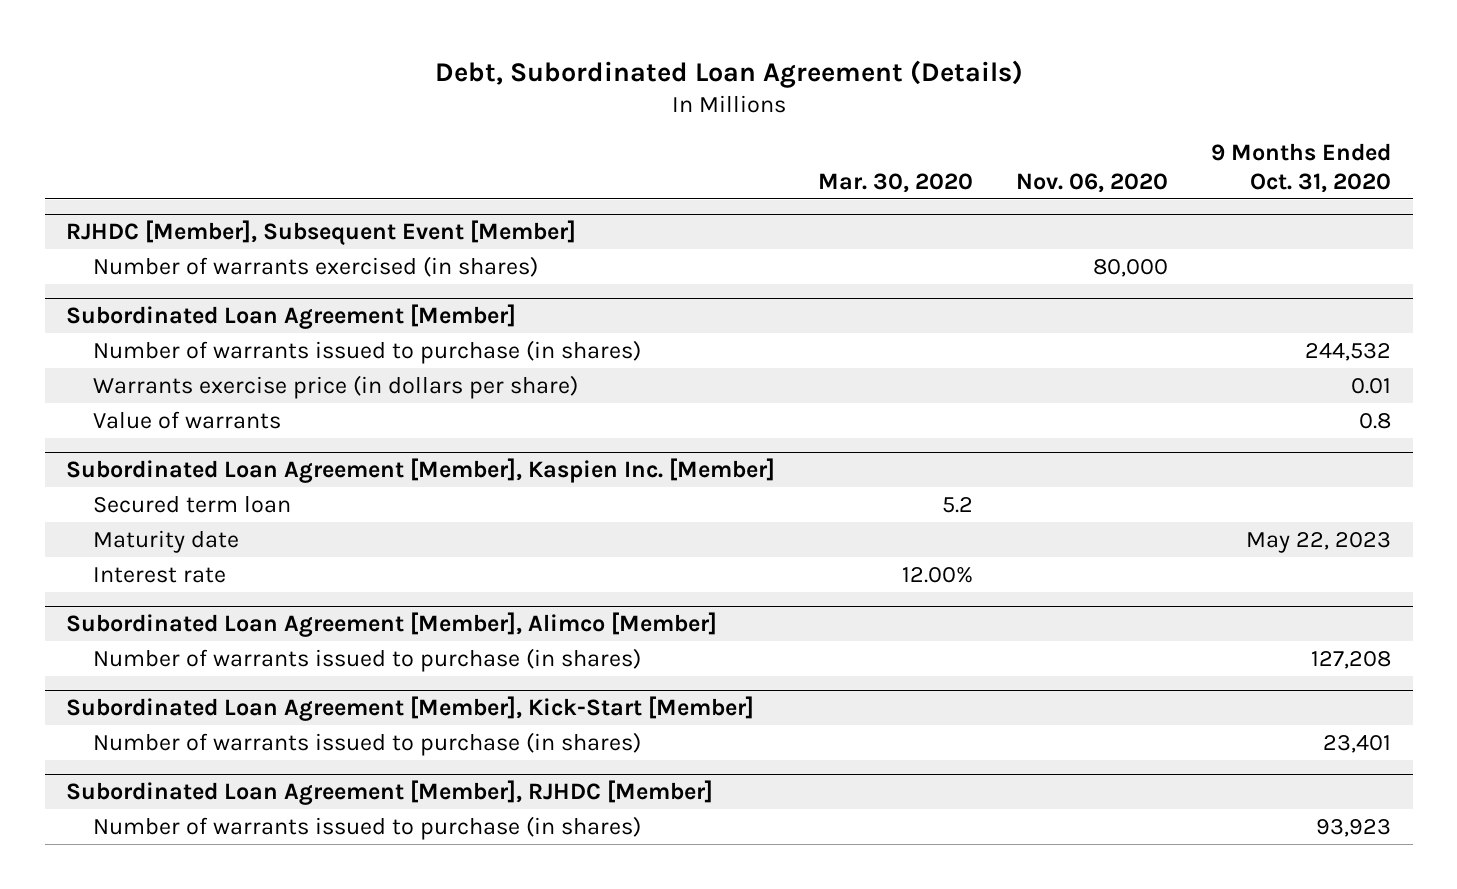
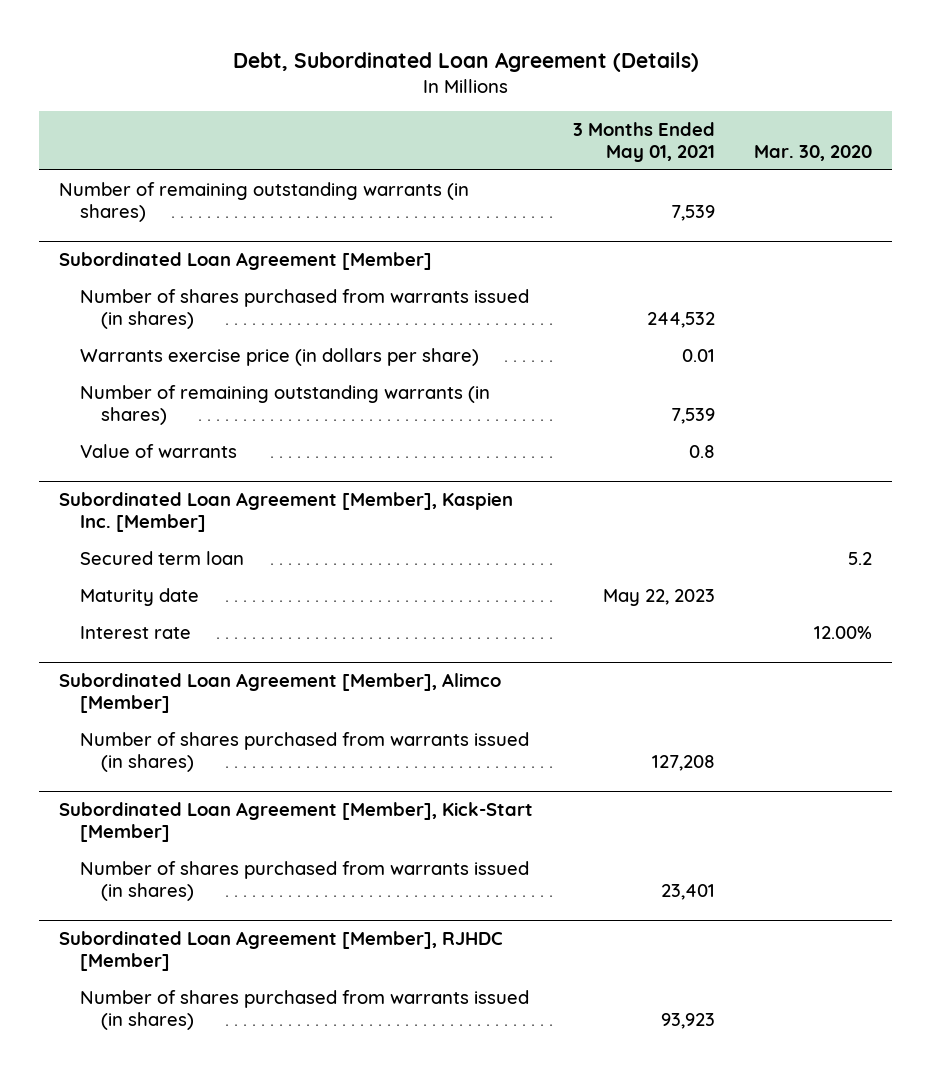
[1016,172,1169,193] Nov. 06, 2020 -> none
[1211,143,1392,193] 9 Months Ended Oct. 31, 2020 -> none
none -> [572,122,715,163] 3 Months Ended May 01, 2021
[66,220,577,246] RJHDC [Member], Subsequent Event [Member] -> none
[93,255,539,277] Number of warrants exercised (in shares) -> none
none -> [59,181,470,222] Number of remaining outstanding warrants (in shares)
[93,339,642,364] Number of warrants issued to purchase (in shares) -> [79,288,529,329] Number of shares purchased from warrants issued (in shares)
none -> [79,384,490,425] Number of remaining outstanding warrants (in shares)
[93,647,642,672] Number of warrants issued to purchase (in shares) -> [79,731,529,772] Number of shares purchased from warrants issued (in shares)
[93,731,642,756] Number of warrants issued to purchase (in shares) -> [79,860,529,901] Number of shares purchased from warrants issued (in shares)
[93,815,642,840] Number of warrants issued to purchase (in shares) -> [79,989,529,1030] Number of shares purchased from warrants issued (in shares)

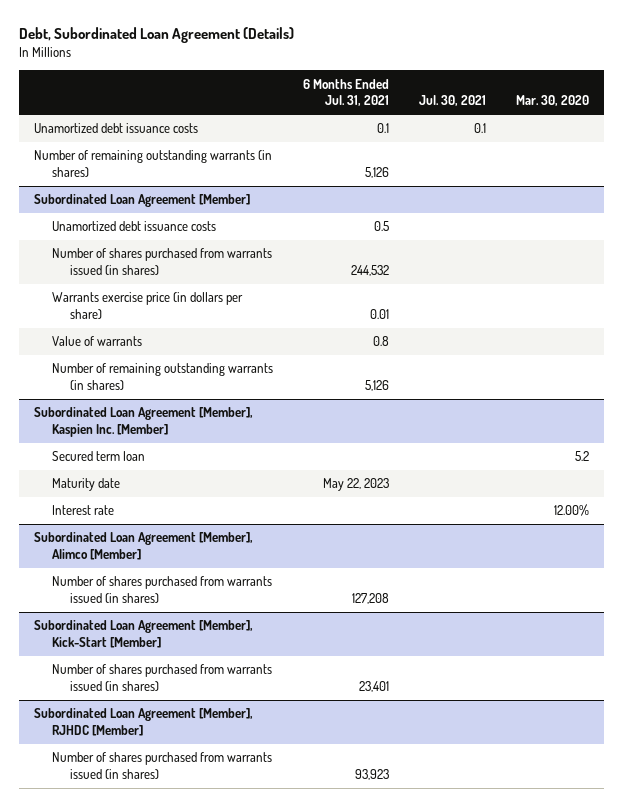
[572,122,715,163] 3 Months Ended May 01, 2021 -> none
none -> [302,78,389,107] 6 Months Ended Jul. 31, 2021
none -> [418,95,486,107] Jul. 30, 2021
none -> [34,123,199,134] Unamortized debt issuance costs
none -> [51,221,216,232] Unamortized debt issuance costs
[79,384,490,425] Number of remaining outstanding warrants (in shares) -> [51,363,273,391] Number of remaining outstanding warrants (in shares)

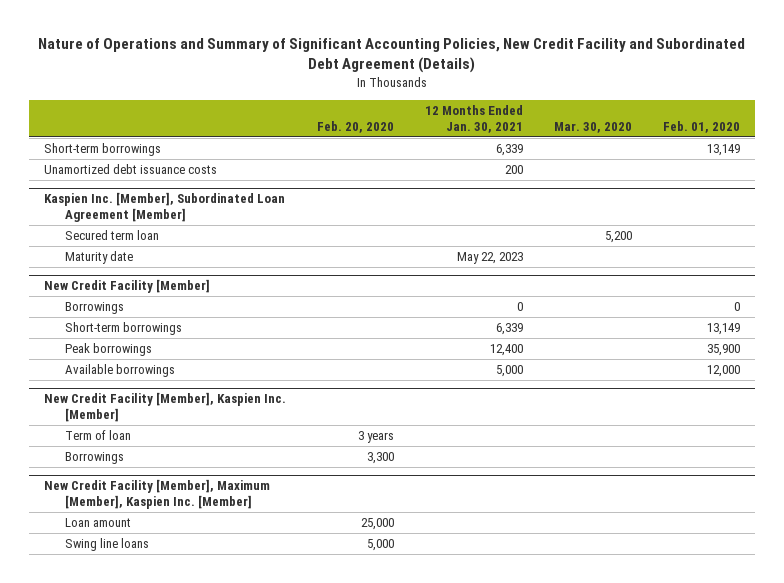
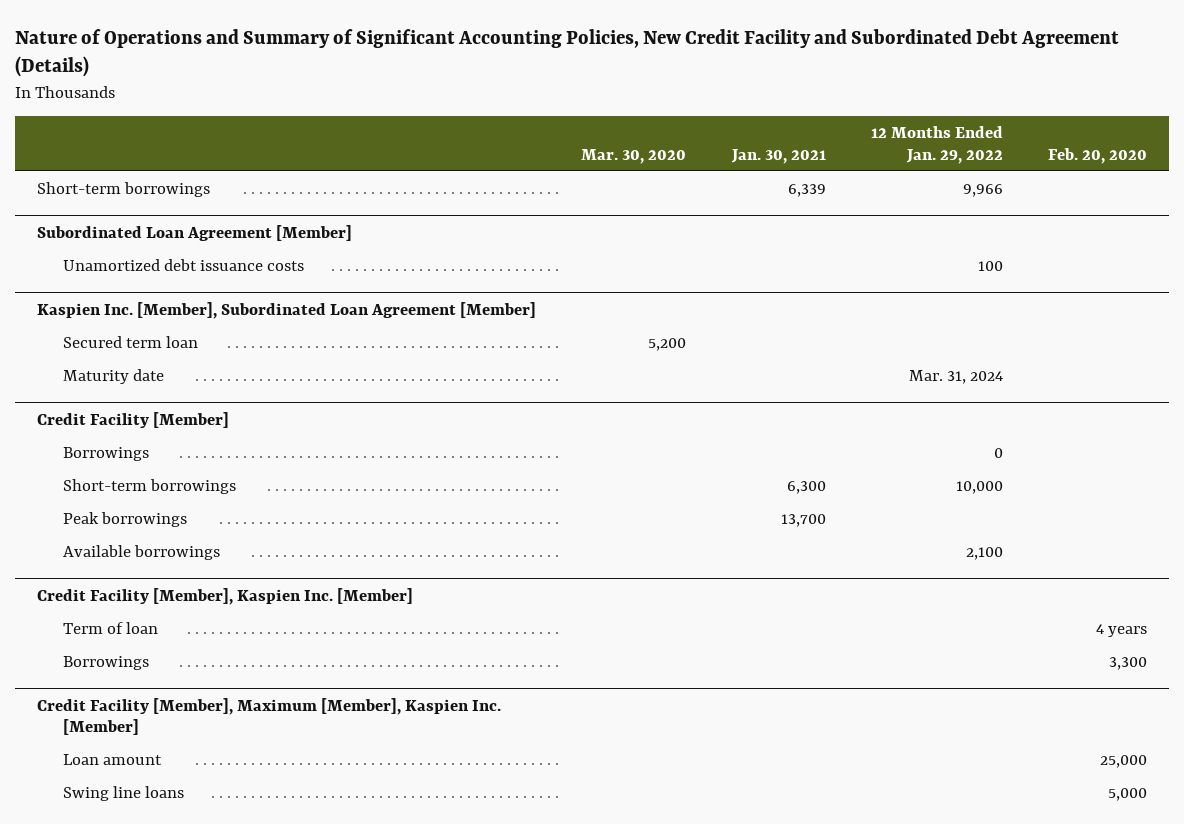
[425,104,524,133] 12 Months Ended Jan. 30, 2021 -> none
[662,120,740,133] Feb. 01, 2020 -> none
none -> [730,148,826,164] Jan. 30, 2021
none -> [870,125,1003,164] 12 Months Ended Jan. 29, 2022
[44,164,218,175] Unamortized debt issuance costs -> none
none -> [37,224,353,241] Subordinated Loan Agreement [Member]
none -> [62,258,304,271] Unamortized debt issuance costs
[44,279,211,294] New Credit Facility [Member] -> none
[64,302,124,315] Borrowings -> none
[64,322,182,336] Short-term borrowings -> none
[64,343,152,357] Peak borrowings -> none
[64,364,175,378] Available borrowings -> none
none -> [37,411,230,428] Credit Facility [Member]
none -> [62,446,149,461] Borrowings
none -> [62,478,236,494] Short-term borrowings
none -> [62,511,187,527] Peak borrowings
none -> [62,544,220,560] Available borrowings
[44,392,287,423] New Credit Facility [Member], Kaspien Inc. [Member] -> [37,587,414,605] Credit Facility [Member], Kaspien Inc. [Member]
[358,431,395,444] 3 years -> [1095,623,1147,637] 4 years
[44,479,271,510] New Credit Facility [Member], Maximum [Member], Kaspien Inc. [Member] -> [37,697,502,736] Credit Facility [Member], Maximum [Member], Kaspien Inc. [Member]

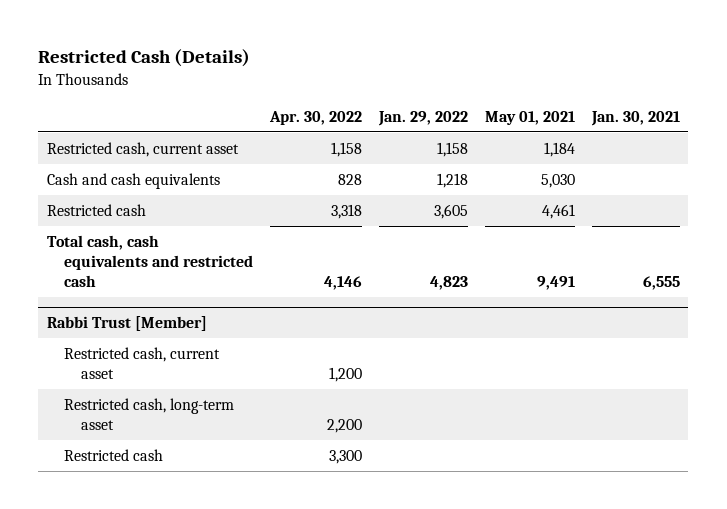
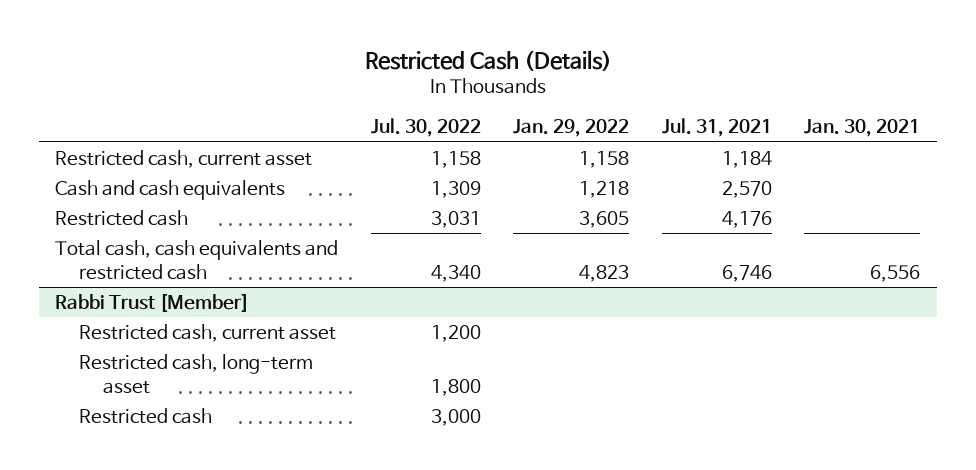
[268,110,362,125] Apr. 30, 2022 -> none
[484,110,575,125] May 01, 2021 -> none
none -> [370,118,481,138] Jul. 30, 2022
none -> [661,118,772,138] Jul. 31, 2021
[642,275,680,290] 6,555 -> [870,264,921,282] 6,556

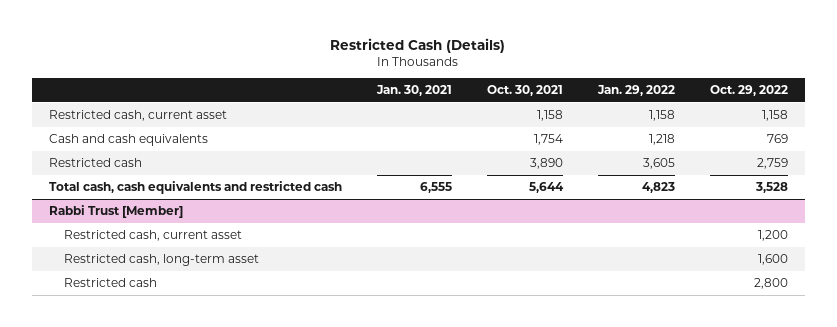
[370,118,481,138] Jul. 30, 2022 -> none
[661,118,772,138] Jul. 31, 2021 -> none
none -> [486,84,563,96] Oct. 30, 2021
none -> [709,84,788,96] Oct. 29, 2022
[870,264,921,282] 6,556 -> [419,182,452,194] 6,555

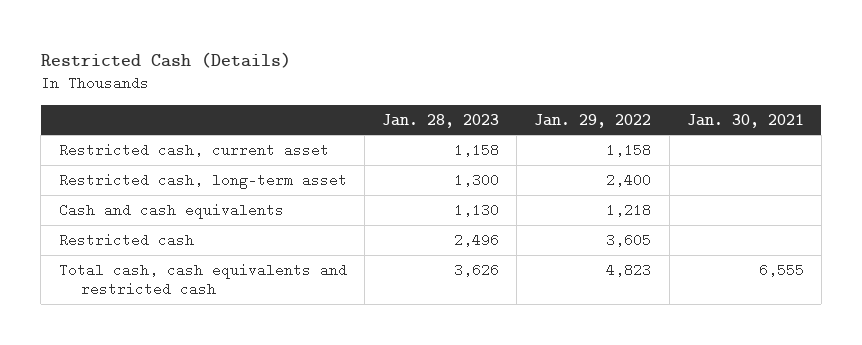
[486,84,563,96] Oct. 30, 2021 -> none
[709,84,788,96] Oct. 29, 2022 -> none
none -> [382,113,500,128] Jan. 28, 2023
none -> [58,172,347,189] Restricted cash, long-term asset
[48,205,183,219] Rabbi Trust [Member] -> none
[63,230,242,242] Restricted cash, current asset -> none
[63,254,259,267] Restricted cash, long-term asset -> none
[63,278,157,288] Restricted cash -> none

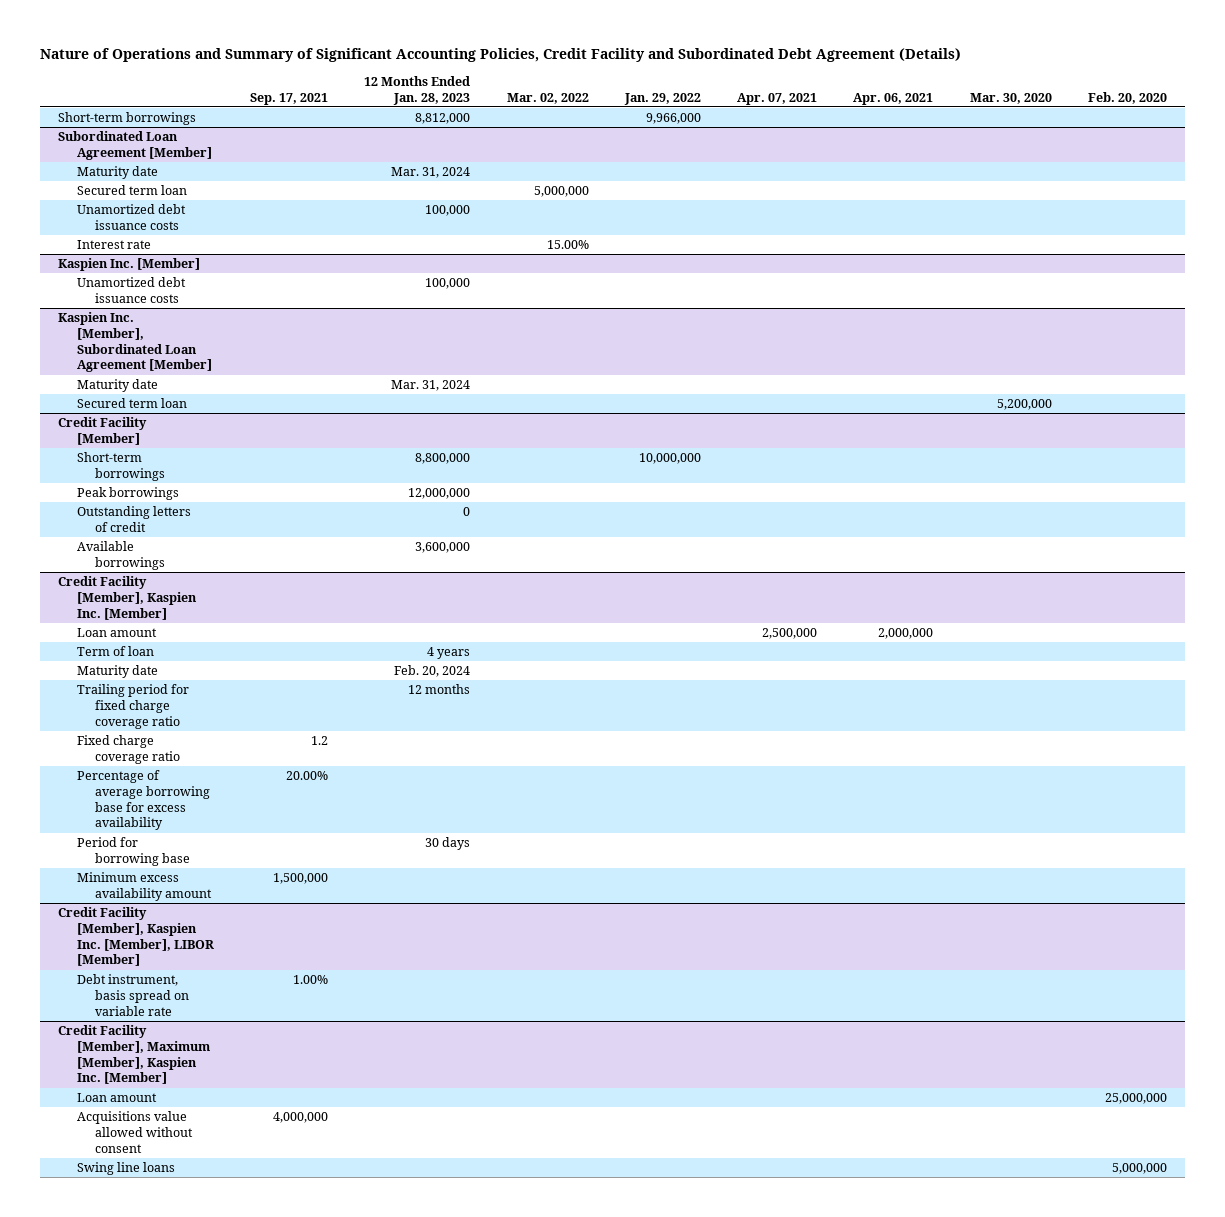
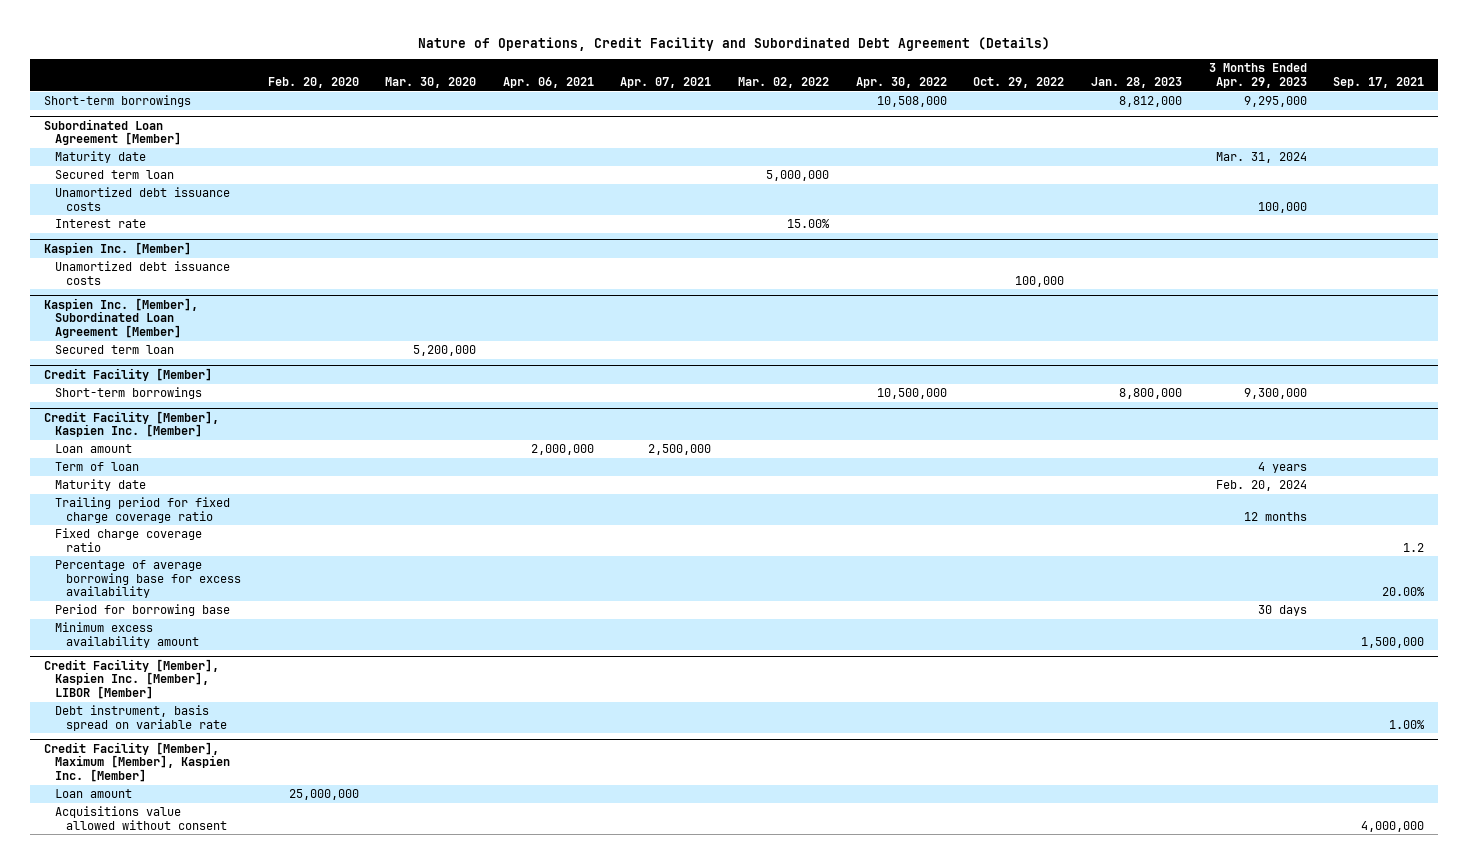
[40,48,962,63] Nature of Operations and Summary of Significant Accounting Policies, Credit Facility and Subordinated Debt Agreement (Details) -> [417,36,1050,51] Nature of Operations, Credit Facility and Subordinated Debt Agreement (Details)
[364,75,471,105] 12 Months Ended Jan. 28, 2023 -> none
[623,92,701,105] Jan. 29, 2022 -> none
none -> [855,76,947,88] Apr. 30, 2022
none -> [973,76,1065,88] Oct. 29, 2022
none -> [1091,76,1183,88] Jan. 28, 2023
none -> [1208,63,1307,88] 3 Months Ended Apr. 29, 2023
[76,379,158,393] Maturity date -> none
[76,487,179,501] Peak borrowings -> none
[76,506,191,532] Outstanding letters of credit -> none
[76,541,166,570] Available borrowings -> none
[76,1162,175,1176] Swing line loans -> none

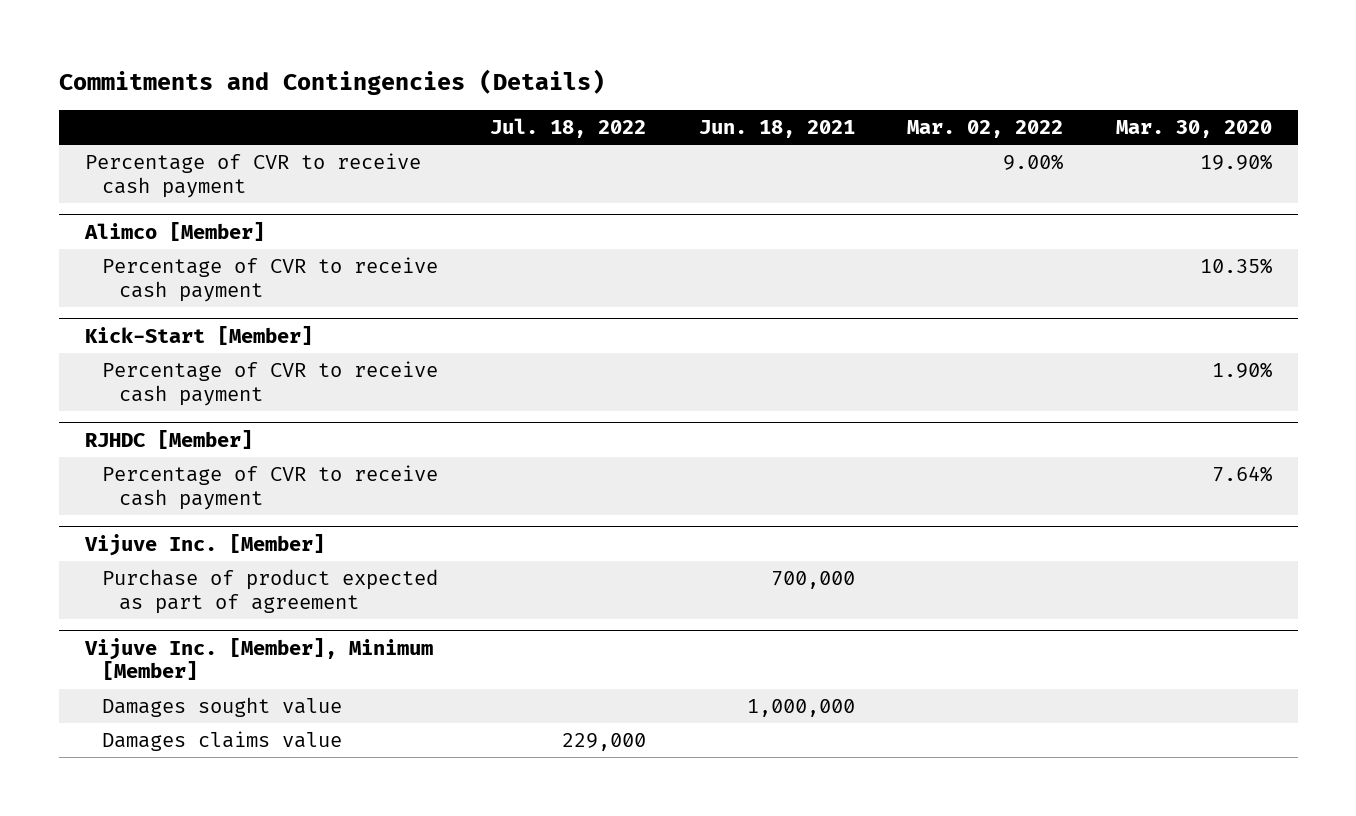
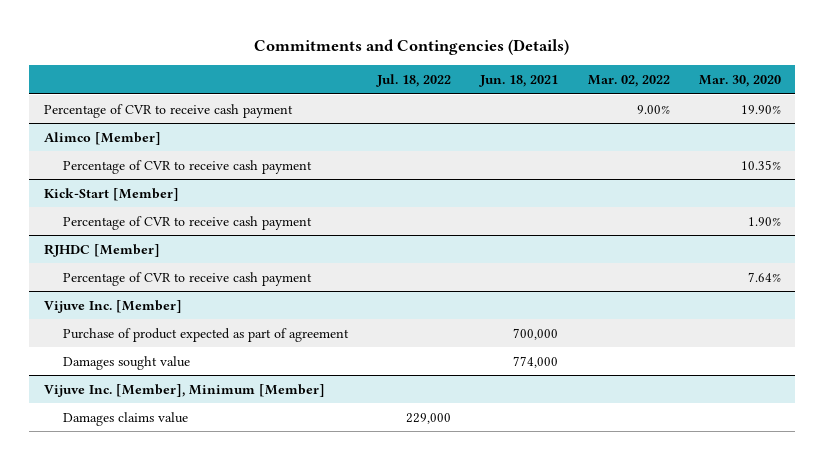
none -> [63,355,191,370] Damages sought value
[101,697,342,718] Damages sought value -> none

